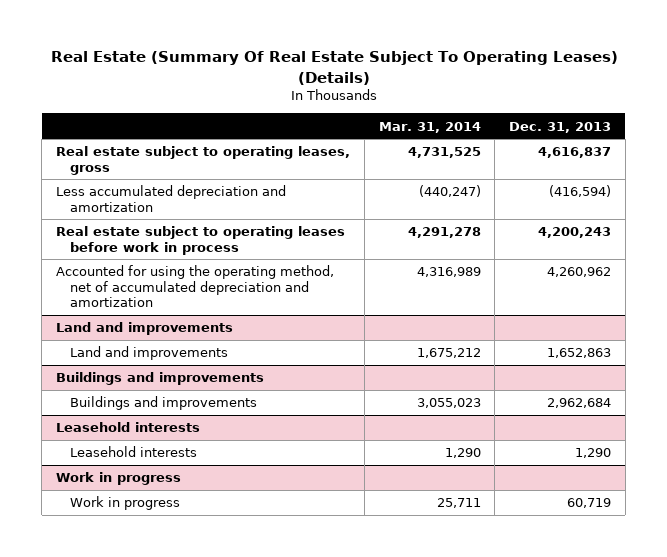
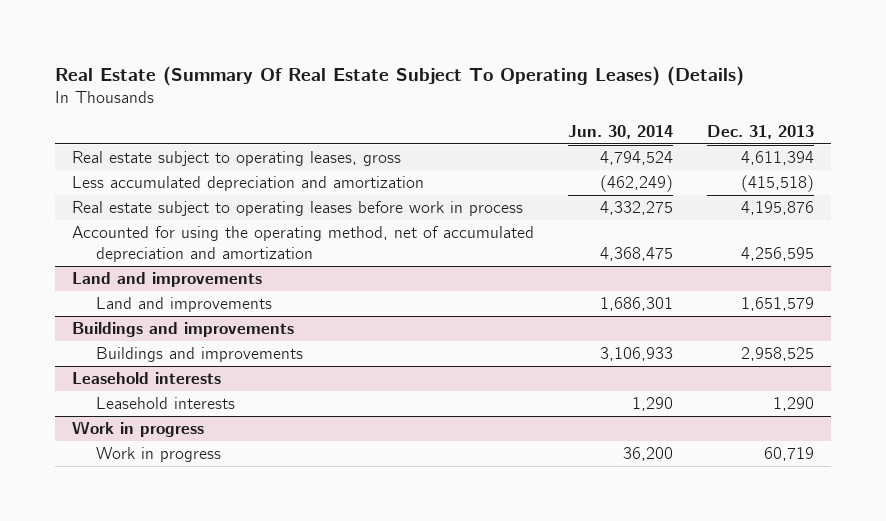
[378,121,481,133] Mar. 31, 2014 -> none
none -> [567,125,673,140] Jun. 30, 2014
[538,147,612,159] 4,616,837 -> [740,151,814,166] 4,611,394
[549,185,612,198] (416,594) -> [740,175,814,193] (415,518)
[538,227,612,239] 4,200,243 -> [740,201,814,216] 4,195,876
[547,267,612,278] 4,260,962 -> [740,247,814,262] 4,256,595
[547,348,612,359] 1,652,863 -> [740,297,814,312] 1,651,579
[547,398,612,409] 2,962,684 -> [740,347,814,362] 2,958,525

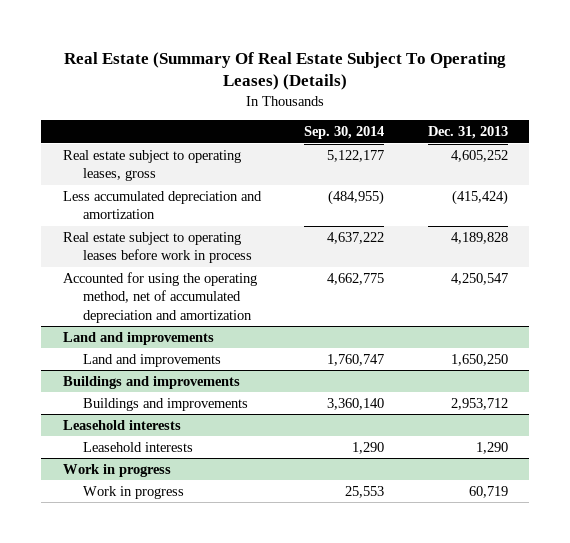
[567,125,673,140] Jun. 30, 2014 -> none
none -> [304,126,385,140] Sep. 30, 2014
[740,151,814,166] 4,611,394 -> [450,149,508,162] 4,605,252
[740,175,814,193] (415,518) -> [451,189,508,205] (415,424)
[740,201,814,216] 4,195,876 -> [450,231,508,244] 4,189,828
[740,247,814,262] 4,256,595 -> [450,272,508,285] 4,250,547
[740,297,814,312] 1,651,579 -> [450,353,508,366] 1,650,250
[740,347,814,362] 2,958,525 -> [450,397,508,410] 2,953,712

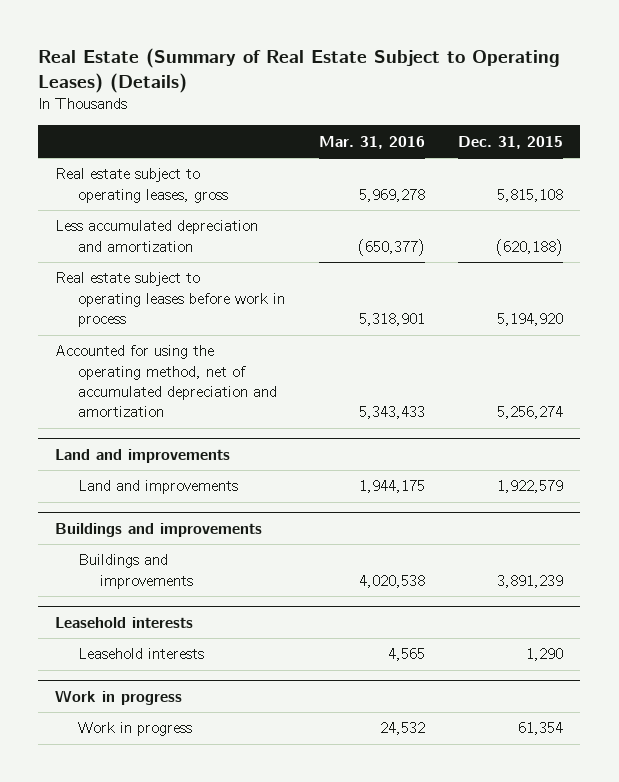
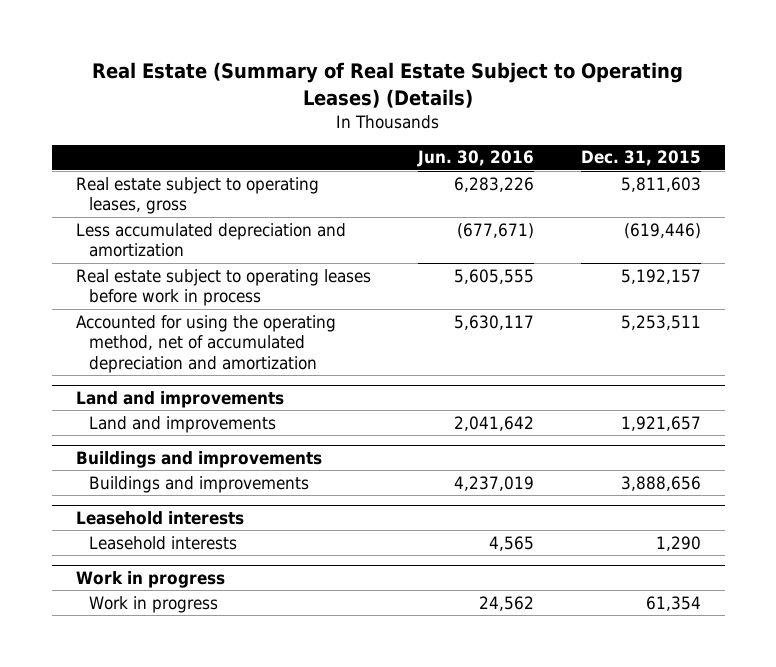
[318,135,425,149] Mar. 31, 2016 -> none
none -> [416,150,534,168] Jun. 30, 2016
[497,188,564,202] 5,815,108 -> [620,176,701,192] 5,811,603
[496,238,564,256] (620,188) -> [623,222,701,239] (619,446)
[497,313,564,327] 5,194,920 -> [620,268,701,284] 5,192,157
[497,406,564,420] 5,256,274 -> [620,314,701,330] 5,253,511
[497,480,564,494] 1,922,579 -> [620,415,701,431] 1,921,657
[497,574,564,588] 3,891,239 -> [620,475,701,491] 3,888,656

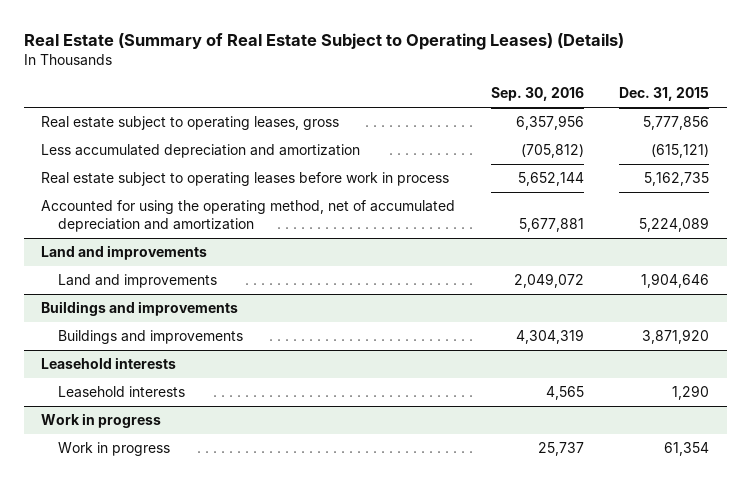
[416,150,534,168] Jun. 30, 2016 -> none
none -> [490,87,584,102] Sep. 30, 2016
[620,176,701,192] 5,811,603 -> [642,116,709,131] 5,777,856
[623,222,701,239] (619,446) -> [650,144,709,159] (615,121)
[620,268,701,284] 5,192,157 -> [643,172,709,187] 5,162,735
[620,314,701,330] 5,253,511 -> [638,217,709,233] 5,224,089
[620,415,701,431] 1,921,657 -> [640,273,709,289] 1,904,646
[620,475,701,491] 3,888,656 -> [641,329,709,345] 3,871,920

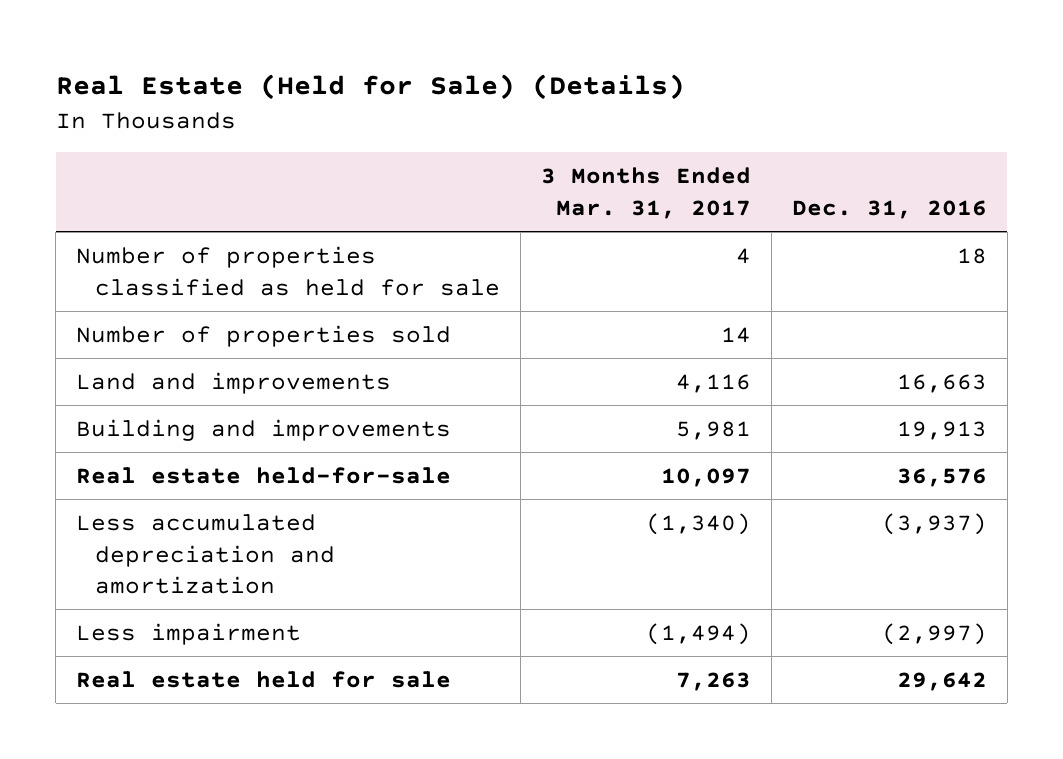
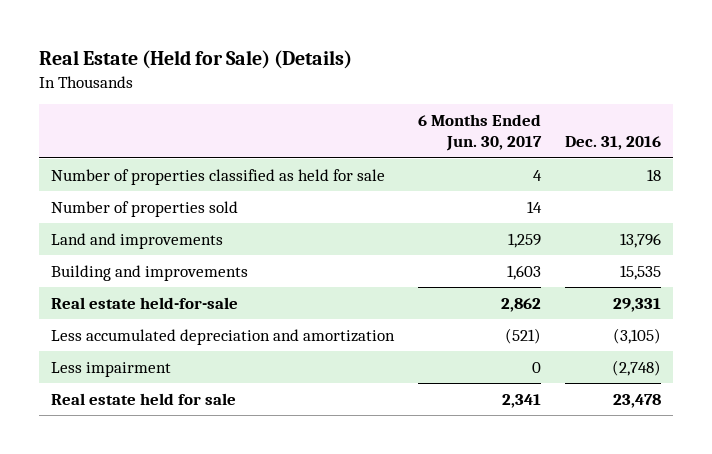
[541,167,752,219] 3 Months Ended Mar. 31, 2017 -> none
none -> [418,114,543,152] 6 Months Ended Jun. 30, 2017
[897,373,988,393] 16,663 -> [620,232,662,248] 13,796
[897,420,988,440] 19,913 -> [620,264,662,280] 15,535
[897,467,988,487] 36,576 -> [613,297,662,312] 29,331
[882,512,988,535] (3,937) -> [613,327,662,344] (3,105)
[882,622,988,645] (2,997) -> [612,359,662,376] (2,748)
[897,671,988,691] 29,642 -> [613,393,662,408] 23,478

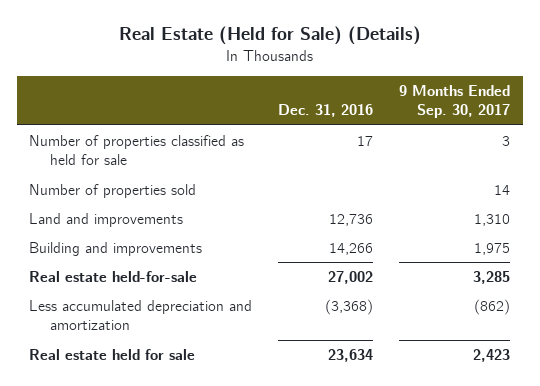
[418,114,543,152] 6 Months Ended Jun. 30, 2017 -> none
none -> [399,84,511,119] 9 Months Ended Sep. 30, 2017
[647,168,662,181] 18 -> [357,135,374,146] 17
[50,361,171,377] Less impairment -> none
[620,232,662,248] 13,796 -> [329,213,374,226] 12,736
[620,264,662,280] 15,535 -> [329,242,374,255] 14,266
[613,297,662,312] 29,331 -> [328,270,374,284] 27,002
[613,327,662,344] (3,105) -> [325,298,374,315] (3,368)
[613,393,662,408] 23,478 -> [328,348,374,362] 23,634

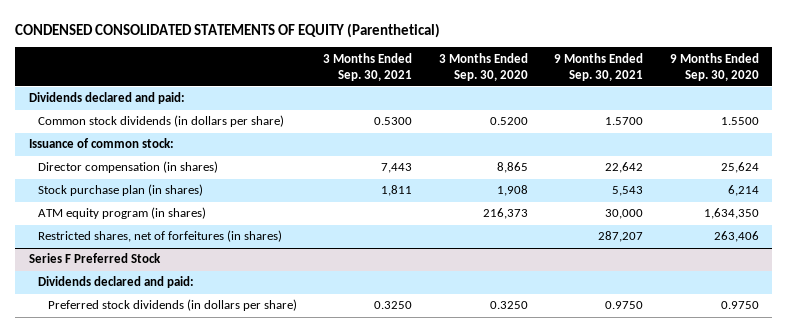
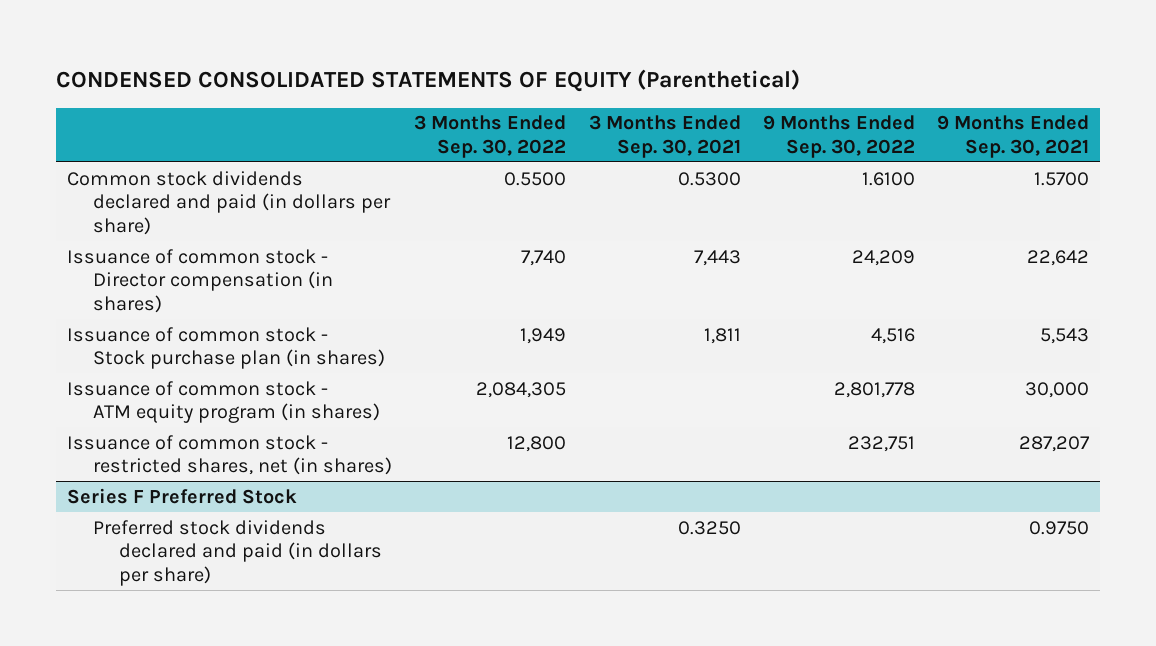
[438,52,528,81] 3 Months Ended Sep. 30, 2020 -> none
[669,52,759,81] 9 Months Ended Sep. 30, 2020 -> none
none -> [414,115,567,158] 3 Months Ended Sep. 30, 2022
none -> [762,115,915,158] 9 Months Ended Sep. 30, 2022
[28,92,185,105] Dividends declared and paid: -> none
[28,138,174,149] Issuance of common stock: -> none
[38,115,285,128] Common stock dividends (in dollars per share) -> [67,170,392,235] Common stock dividends declared and paid (in dollars per share)
[38,161,219,174] Director compensation (in shares) -> [67,248,334,313] Issuance of common stock - Director compensation (in shares)
[38,184,204,197] Stock purchase plan (in shares) -> [67,326,386,370] Issuance of common stock - Stock purchase plan (in shares)
[38,207,207,220] ATM equity program (in shares) -> [67,380,381,424] Issuance of common stock - ATM equity program (in shares)
[38,230,283,243] Restricted shares, net of forfeitures (in shares) -> [67,434,393,476] Issuance of common stock - restricted shares, net (in shares)
[38,276,195,289] Dividends declared and paid: -> none
[47,299,297,312] Preferred stock dividends (in dollars per share) -> [93,519,383,586] Preferred stock dividends declared and paid (in dollars per share)

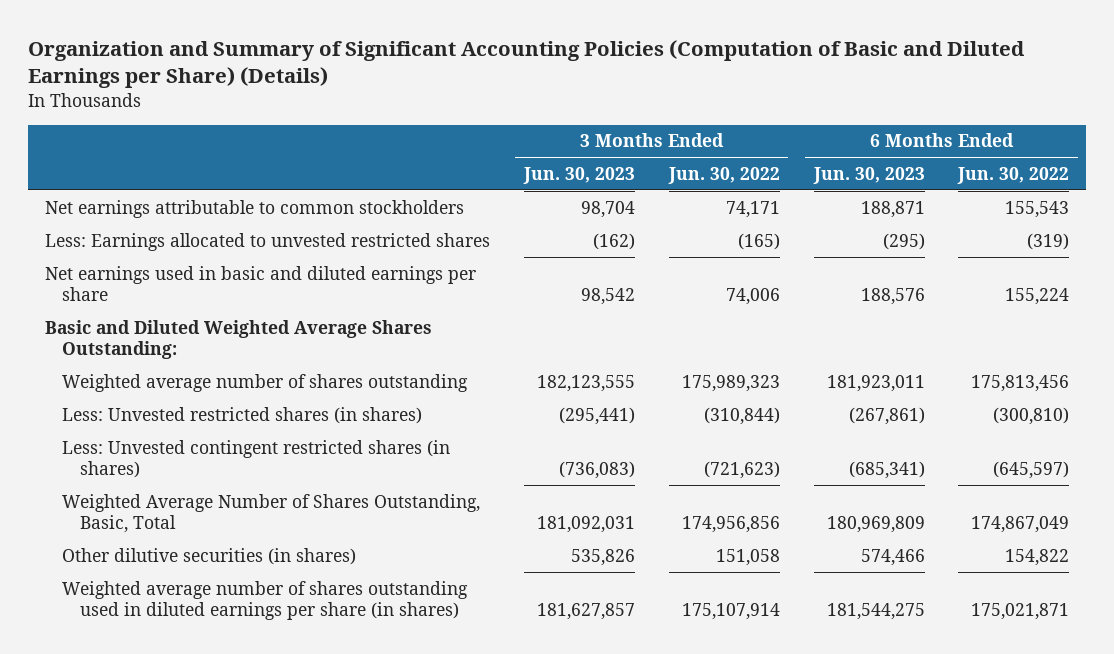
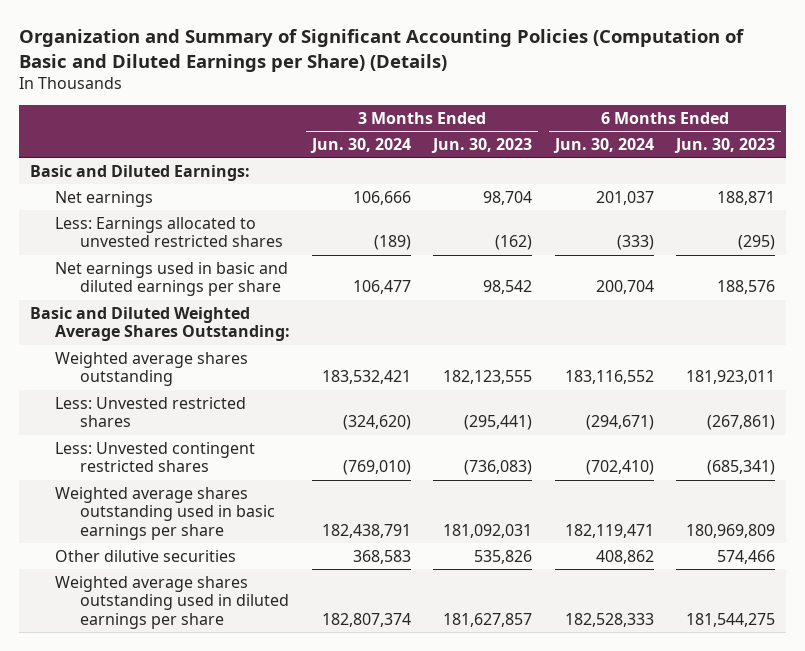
[667,166,780,184] Jun. 30, 2022 -> none
[957,166,1070,184] Jun. 30, 2022 -> none
none -> [310,137,412,153] Jun. 30, 2024
none -> [552,137,654,153] Jun. 30, 2024
none -> [29,164,250,181] Basic and Diluted Earnings:
[44,199,464,218] Net earnings attributable to common stockholders -> [54,190,153,207] Net earnings
[62,373,469,392] Weighted average number of shares outstanding -> [54,351,248,387] Weighted average shares outstanding
[62,406,423,424] Less: Unvested restricted shares (in shares) -> [54,396,246,428] Less: Unvested restricted shares
[62,439,451,478] Less: Unvested contingent restricted shares (in shares) -> [54,441,255,473] Less: Unvested contingent restricted shares
[62,493,481,533] Weighted Average Number of Shares Outstanding, Basic, Total -> [54,486,275,540] Weighted average shares outstanding used in basic earnings per share
[62,547,357,565] Other dilutive securities (in shares) -> [54,549,236,562] Other dilutive securities
[62,580,469,620] Weighted average number of shares outstanding used in diluted earnings per share (in shares) -> [54,575,289,629] Weighted average shares outstanding used in diluted earnings per share

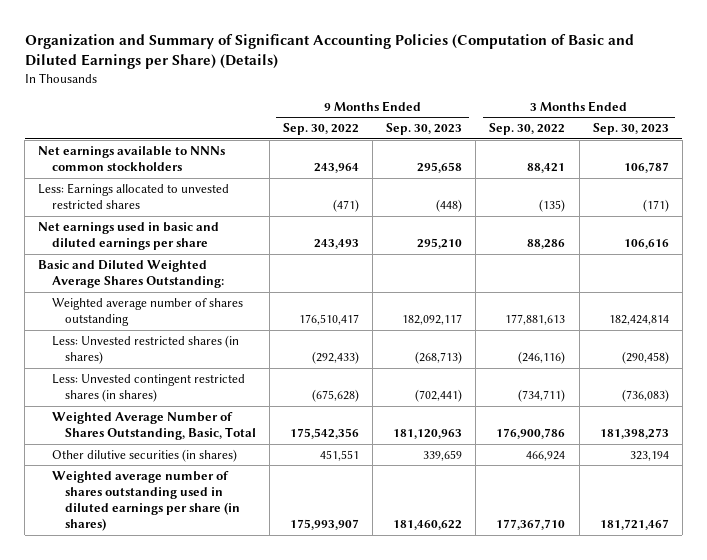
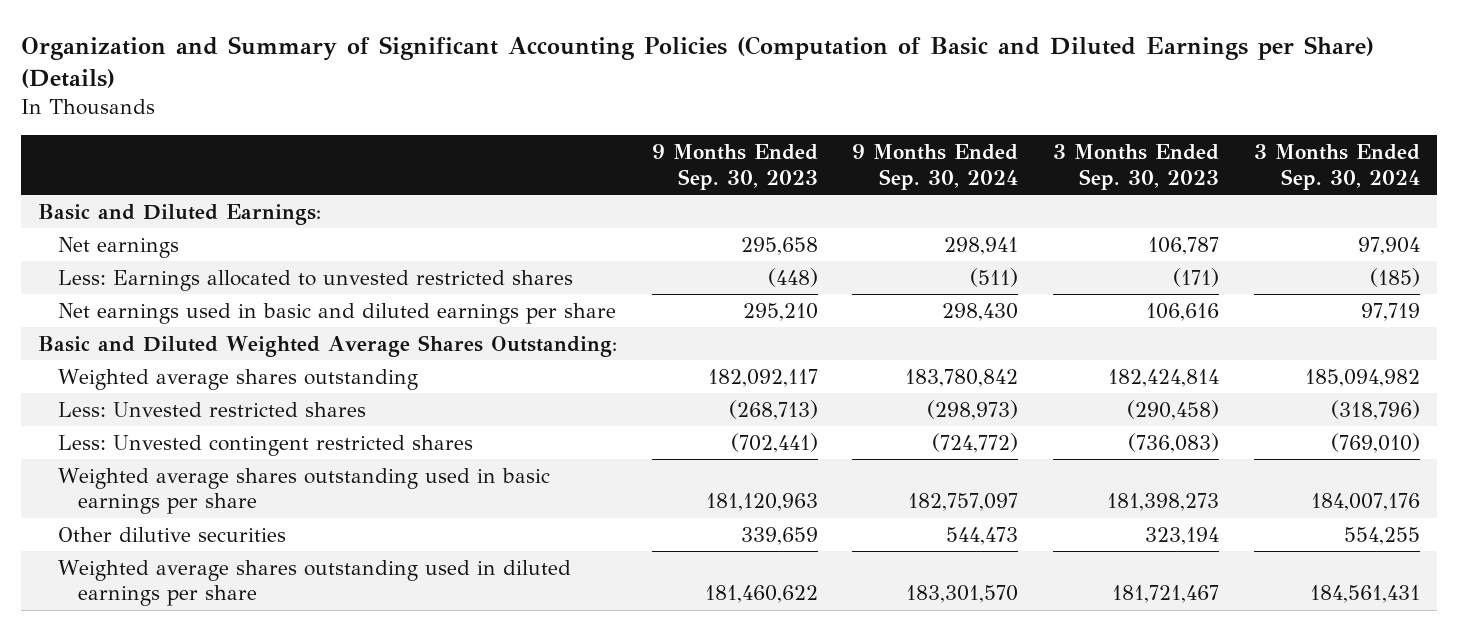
[283,123,360,136] Sep. 30, 2022 -> none
[489,123,566,136] Sep. 30, 2022 -> none
none -> [852,144,1019,190] 9 Months Ended Sep. 30, 2024
none -> [1253,144,1420,190] 3 Months Ended Sep. 30, 2024
none -> [38,203,322,225] Basic and Diluted Earnings:
[38,145,226,172] Net earnings available to NNNs common stockholders -> [57,236,179,258] Net earnings
[51,297,243,327] Weighted average number of shares outstanding -> [57,368,418,390] Weighted average shares outstanding
[51,334,239,365] Less: Unvested restricted shares (in shares) -> [57,401,366,417] Less: Unvested restricted shares
[51,373,245,403] Less: Unvested contingent restricted shares (in shares) -> [57,434,473,456] Less: Unvested contingent restricted shares
[51,411,257,441] Weighted Average Number of Shares Outstanding, Basic, Total -> [57,467,550,515] Weighted average shares outstanding used in basic earnings per share
[51,448,237,462] Other dilutive securities (in shares) -> [57,526,286,542] Other dilutive securities
[51,470,241,532] Weighted average number of shares outstanding used in diluted earnings per share (in shares) -> [57,559,571,607] Weighted average shares outstanding used in diluted earnings per share

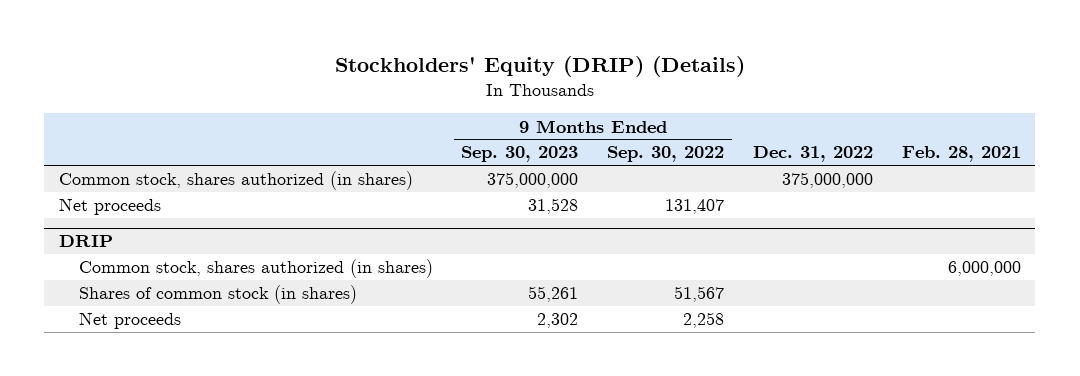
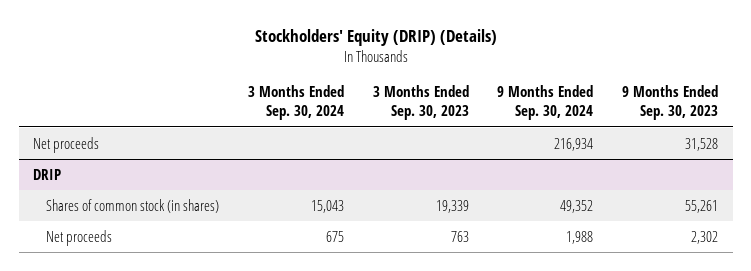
[607,146,725,163] Sep. 30, 2022 -> none
[753,146,874,163] Dec. 31, 2022 -> none
[902,146,1022,163] Feb. 28, 2021 -> none
none -> [247,85,344,121] 3 Months Ended Sep. 30, 2024
none -> [372,85,469,121] 3 Months Ended Sep. 30, 2023
none -> [497,85,594,121] 9 Months Ended Sep. 30, 2024
[58,171,413,191] Common stock, shares authorized (in shares) -> none
[78,259,433,279] Common stock, shares authorized (in shares) -> none

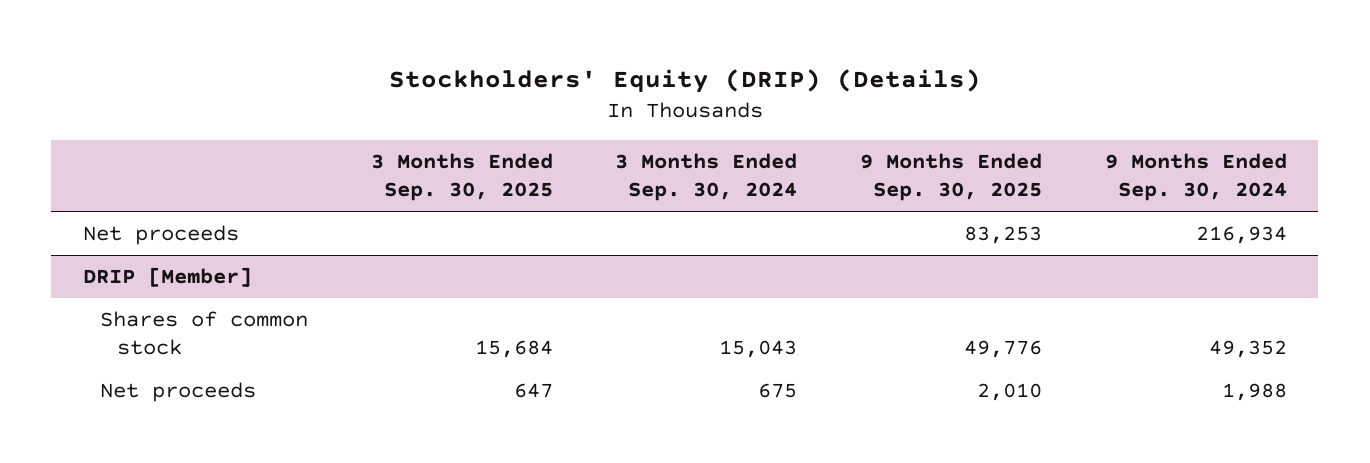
[372,85,469,121] 3 Months Ended Sep. 30, 2023 -> none
[622,85,719,121] 9 Months Ended Sep. 30, 2023 -> none
none -> [370,153,553,202] 3 Months Ended Sep. 30, 2025
none -> [860,153,1043,202] 9 Months Ended Sep. 30, 2025
[33,168,62,180] DRIP -> [82,267,252,288] DRIP [Member]
[46,198,220,213] Shares of common stock (in shares) -> [99,311,308,356] Shares of common stock

